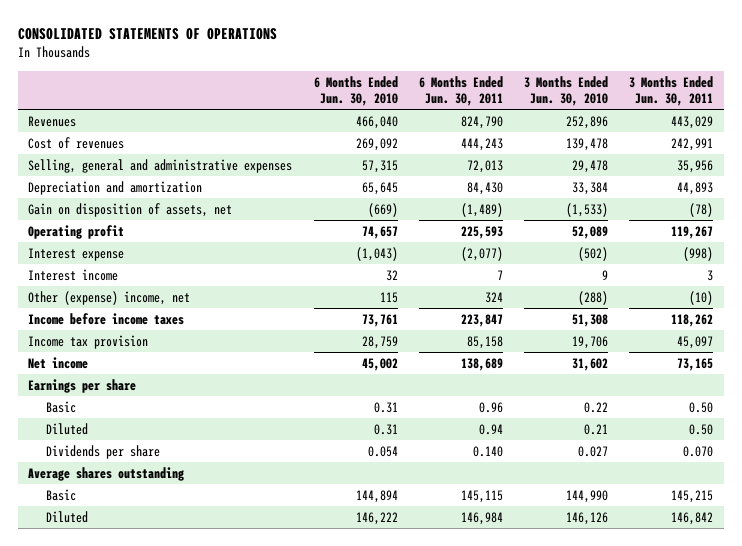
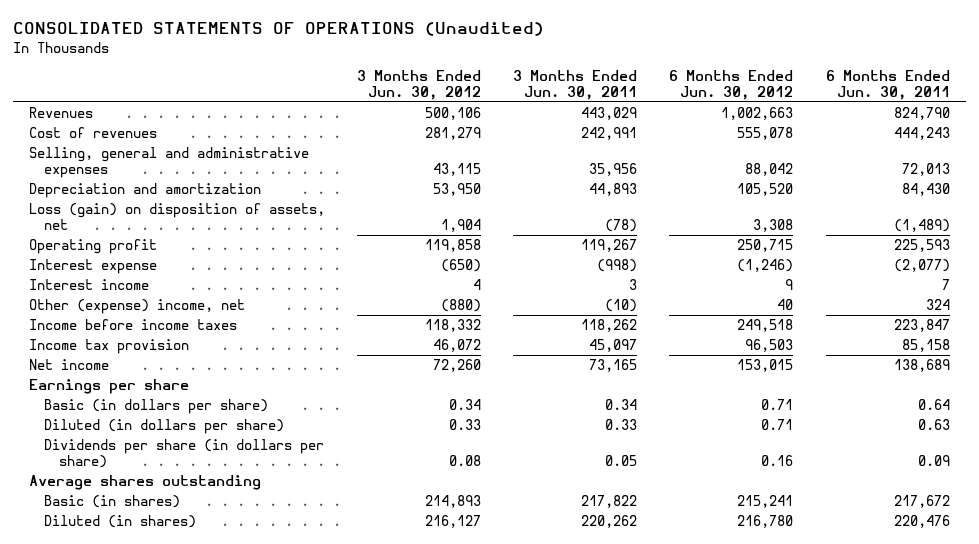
[17,27,277,40] CONSOLIDATED STATEMENTS OF OPERATIONS -> [13,22,545,37] CONSOLIDATED STATEMENTS OF OPERATIONS (Unaudited)
[313,75,398,106] 6 Months Ended Jun. 30, 2010 -> none
[524,75,609,106] 3 Months Ended Jun. 30, 2010 -> none
none -> [357,70,482,101] 3 Months Ended Jun. 30, 2012
none -> [669,70,794,101] 6 Months Ended Jun. 30, 2012
[28,202,233,217] Gain on disposition of assets, net -> [29,203,326,230] Loss (gain) on disposition of assets, net
[46,400,77,413] Basic -> [44,399,269,415] Basic (in dollars per share)
[478,401,503,413] 0.96 -> [917,399,950,411] 0.64
[689,401,714,413] 0.50 -> [605,399,638,411] 0.34
[46,422,89,435] Diluted -> [44,419,285,435] Diluted (in dollars per share)
[478,423,503,435] 0.94 -> [917,419,950,431] 0.63
[689,423,714,435] 0.50 -> [605,419,638,431] 0.33
[46,444,161,459] Dividends per share -> [44,439,325,468] Dividends per share (in dollars per share)
[472,445,503,457] 0.140 -> [917,454,950,466] 0.09
[683,445,714,457] 0.070 -> [605,454,638,466] 0.05
[46,488,77,501] Basic -> [44,495,181,509] Basic (in shares)
[460,489,503,503] 145,115 -> [893,495,950,509] 217,672
[671,489,714,503] 145,215 -> [581,495,638,509] 217,822
[46,510,89,523] Diluted -> [44,515,197,529] Diluted (in shares)
[460,511,503,525] 146,984 -> [893,515,950,529] 220,476
[671,511,714,525] 146,842 -> [581,515,638,529] 220,262

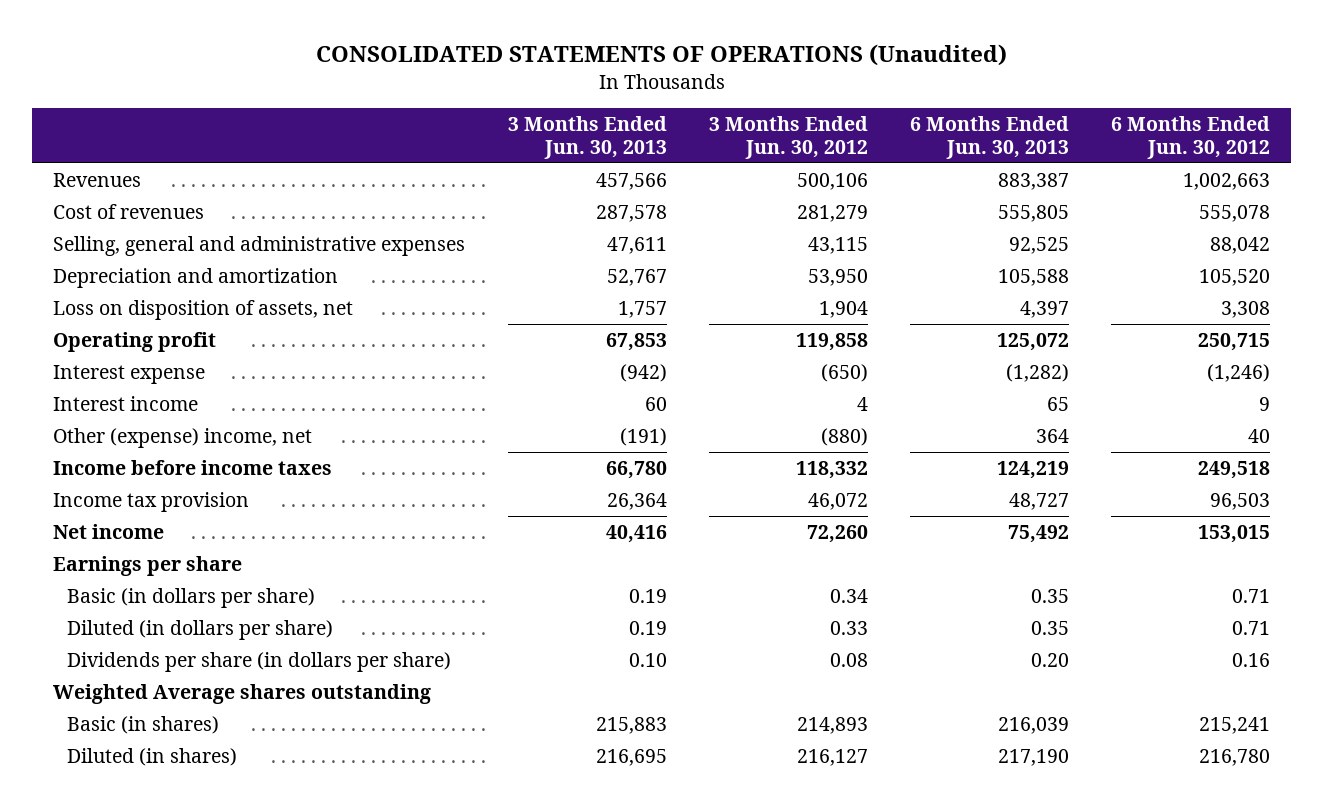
[513,70,638,101] 3 Months Ended Jun. 30, 2011 -> none
[825,70,950,101] 6 Months Ended Jun. 30, 2011 -> none
none -> [507,115,667,159] 3 Months Ended Jun. 30, 2013
none -> [909,115,1069,159] 6 Months Ended Jun. 30, 2013
[29,203,326,230] Loss (gain) on disposition of assets, net -> [53,299,354,320] Loss on disposition of assets, net
[29,475,262,491] Average shares outstanding -> [53,683,432,704] Weighted Average shares outstanding

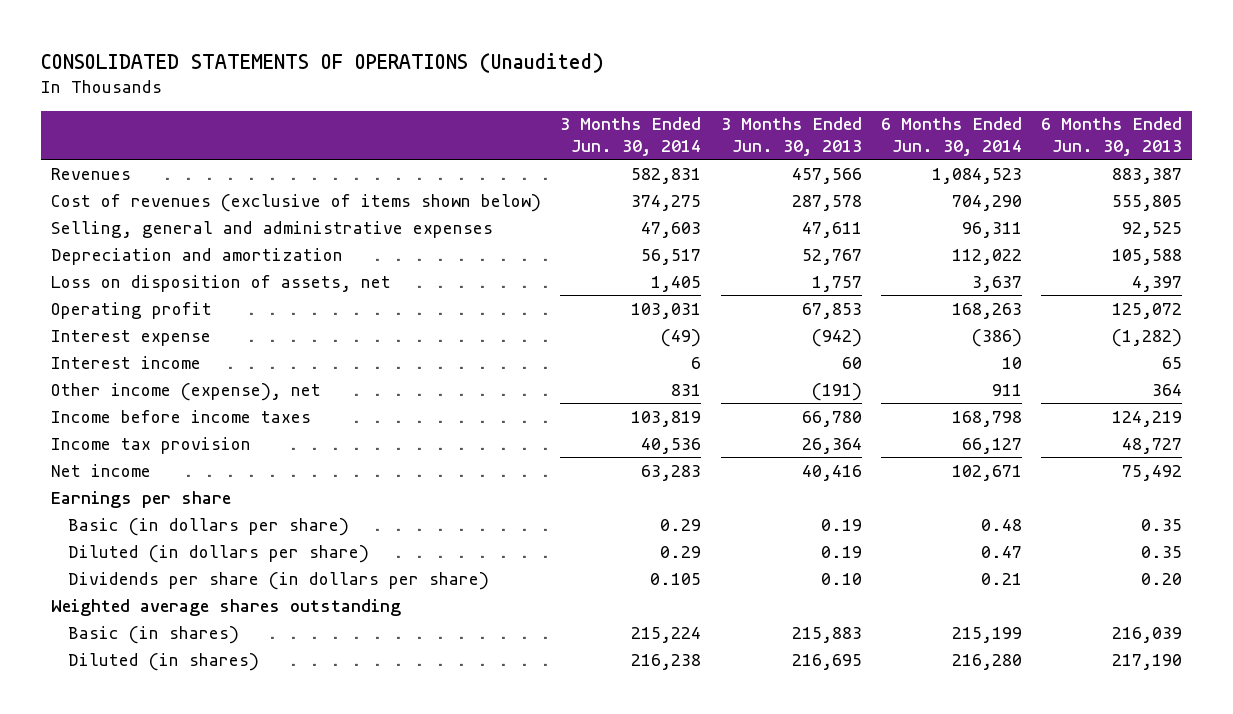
[708,115,868,159] 3 Months Ended Jun. 30, 2012 -> none
[1111,115,1271,159] 6 Months Ended Jun. 30, 2012 -> none
none -> [560,117,702,156] 3 Months Ended Jun. 30, 2014
none -> [880,117,1022,156] 6 Months Ended Jun. 30, 2014
[53,203,205,219] Cost of revenues -> [50,193,541,212] Cost of revenues (exclusive of items shown below)
[53,427,313,448] Other (expense) income, net -> [50,382,321,401] Other income (expense), net
[53,683,432,704] Weighted Average shares outstanding -> [50,598,401,616] Weighted average shares outstanding

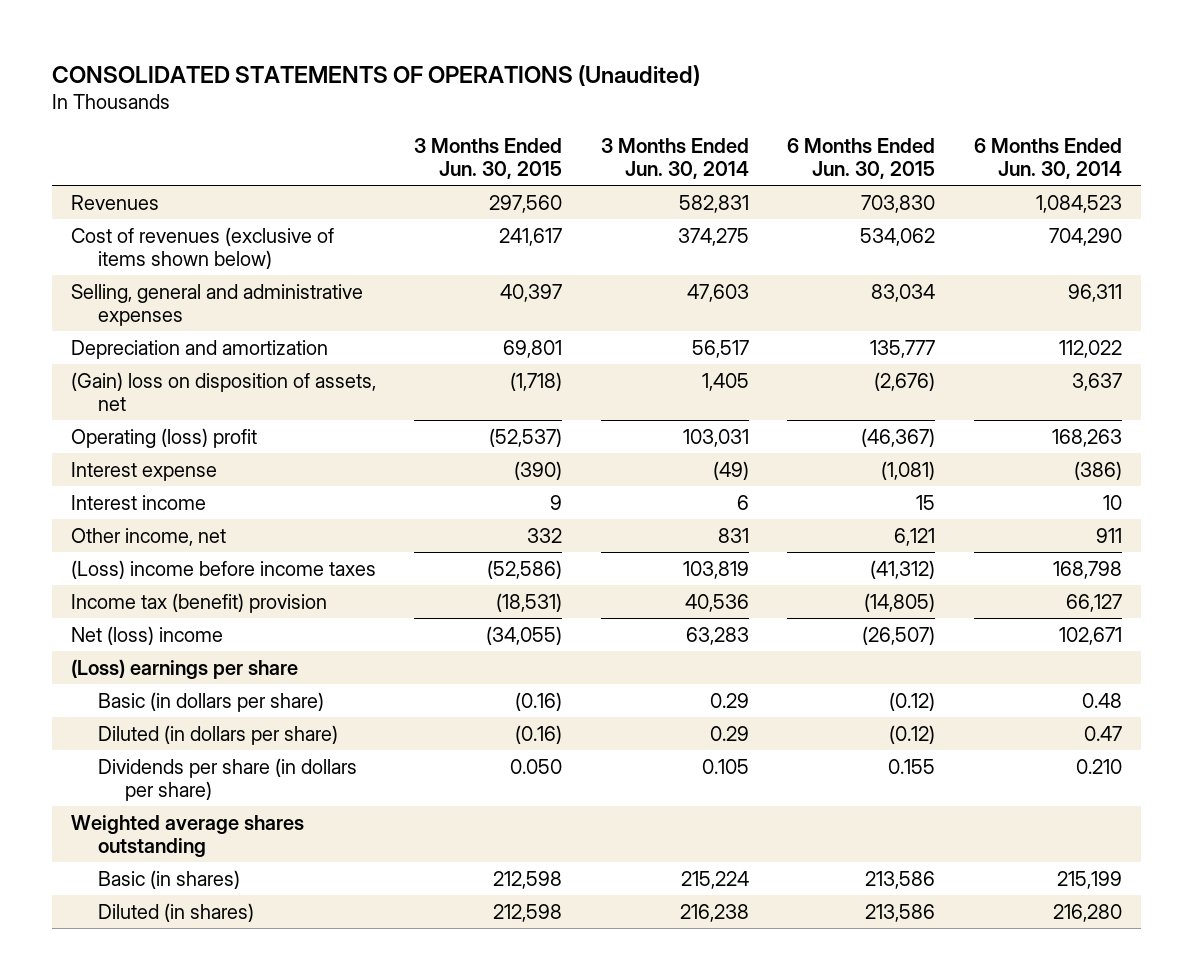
[720,117,862,156] 3 Months Ended Jun. 30, 2013 -> none
[1041,117,1183,156] 6 Months Ended Jun. 30, 2013 -> none
none -> [414,137,563,180] 3 Months Ended Jun. 30, 2015
none -> [787,137,936,180] 6 Months Ended Jun. 30, 2015
[50,274,391,292] Loss on disposition of assets, net -> [70,371,376,411] (Gain) loss on disposition of assets, net
[50,301,212,319] Operating profit -> [70,427,257,448] Operating (loss) profit
[50,382,321,401] Other income (expense), net -> [70,527,226,546] Other income, net
[50,409,311,423] Income before income taxes -> [70,559,376,579] (Loss) income before income taxes
[50,436,251,454] Income tax provision -> [70,592,327,613] Income tax (benefit) provision
[50,463,151,477] Net income -> [70,625,223,645] Net (loss) income
[50,490,231,508] Earnings per share -> [70,658,298,679] (Loss) earnings per share
[980,572,1022,585] 0.21 -> [1075,758,1122,774] 0.210

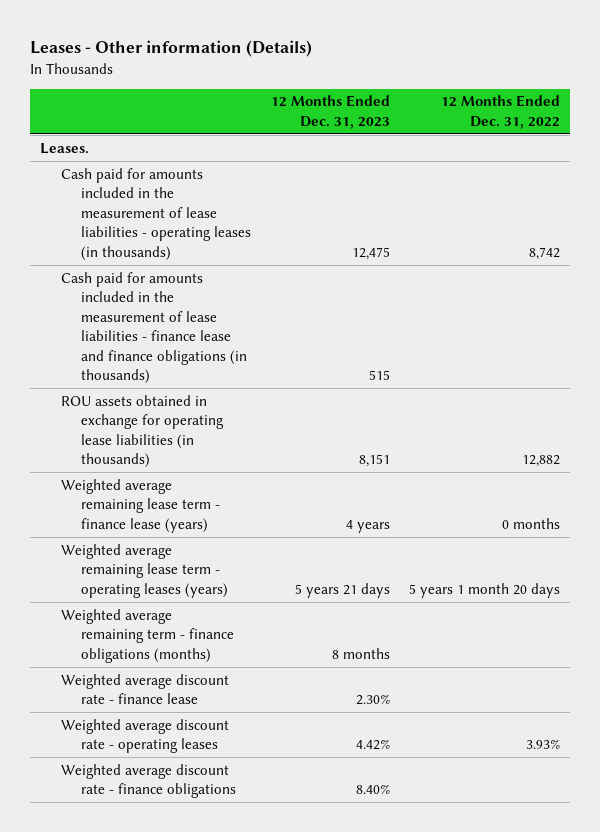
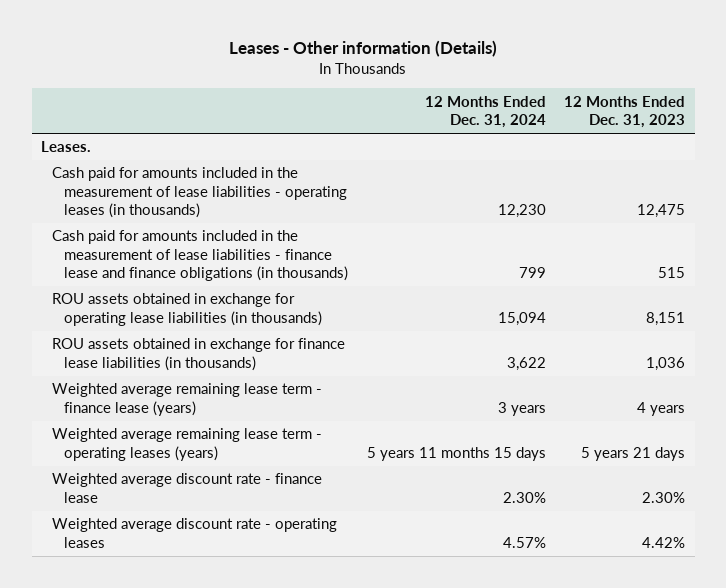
[441,95,561,129] 12 Months Ended Dec. 31, 2022 -> none
none -> [424,95,546,129] 12 Months Ended Dec. 31, 2024
none -> [52,338,346,371] ROU assets obtained in exchange for finance lease liabilities (in thousands)
[60,608,235,663] Weighted average remaining term - finance obligations (months) -> none
[60,763,237,799] Weighted average discount rate - finance obligations -> none

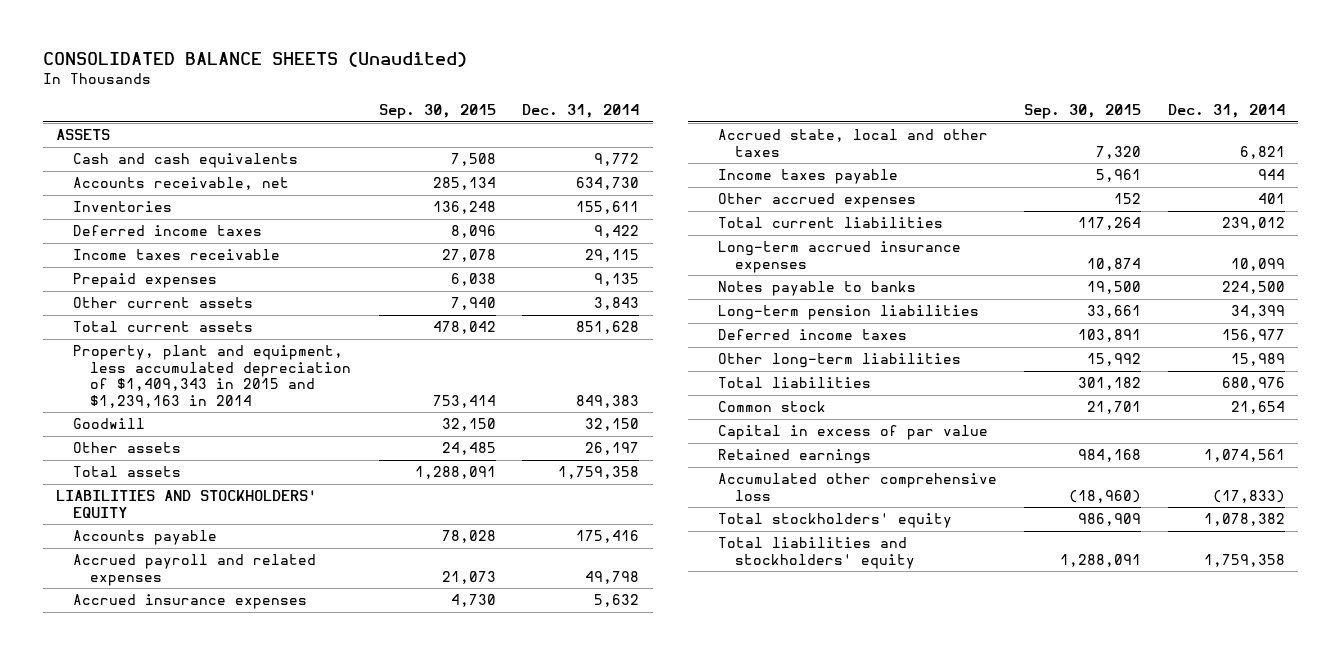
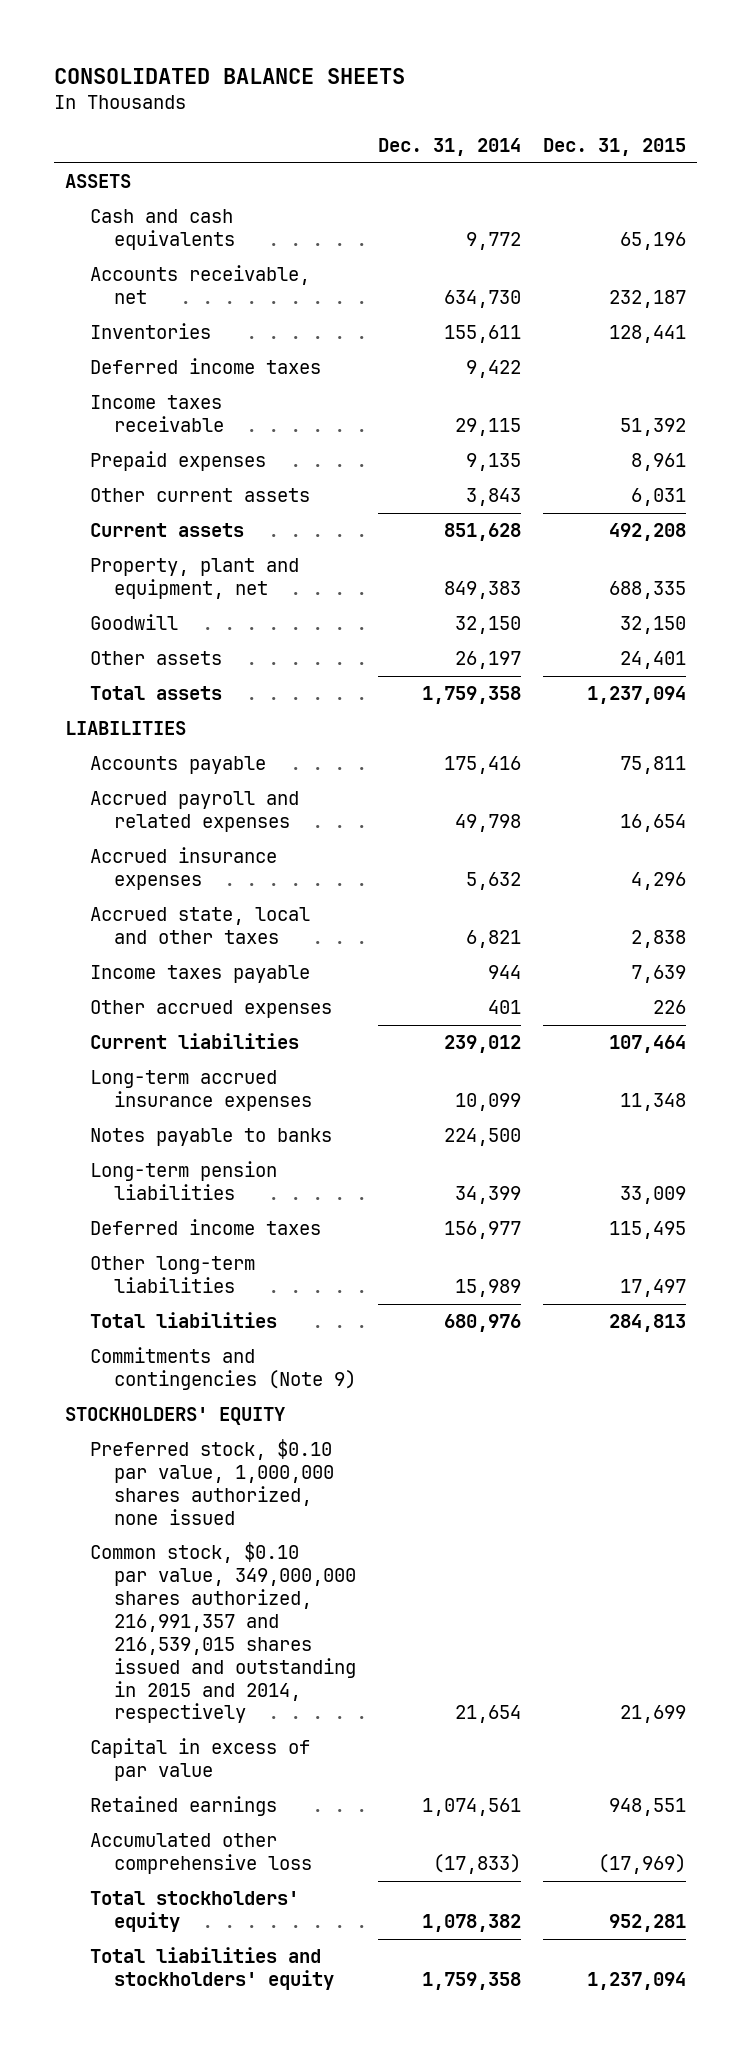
[42,51,467,67] CONSOLIDATED BALANCE SHEETS (Unaudited) -> [54,67,406,84] CONSOLIDATED BALANCE SHEETS
[378,104,496,120] Sep. 30, 2015 -> none
none -> [543,138,687,157] Dec. 31, 2015
[72,321,253,333] Total current assets -> [89,523,244,538] Current assets
[72,345,351,408] Property, plant and equipment, less accumulated depreciation of $1,409,343 in 2015 and $1,239,163 in 2014 -> [89,558,299,600] Property, plant and equipment, net
[56,490,318,518] LIABILITIES AND STOCKHOLDERS' EQUITY -> none
none -> [65,721,187,736] LIABILITIES
[718,217,944,229] Total current liabilities -> [89,1033,299,1050] Current liabilities
none -> [89,1347,357,1391] Commitments and contingencies (Note 9)
none -> [65,1407,286,1426] STOCKHOLDERS' EQUITY
none -> [89,1439,335,1525] Preferred stock, $0.10 par value, 1,000,000 shares authorized, none issued
[718,401,827,413] Common stock -> [89,1542,357,1724] Common stock, $0.10 par value, 349,000,000 shares authorized, 216,991,357 and 216,539,015 shares issued and outstanding in 2015 and 2014, respectively

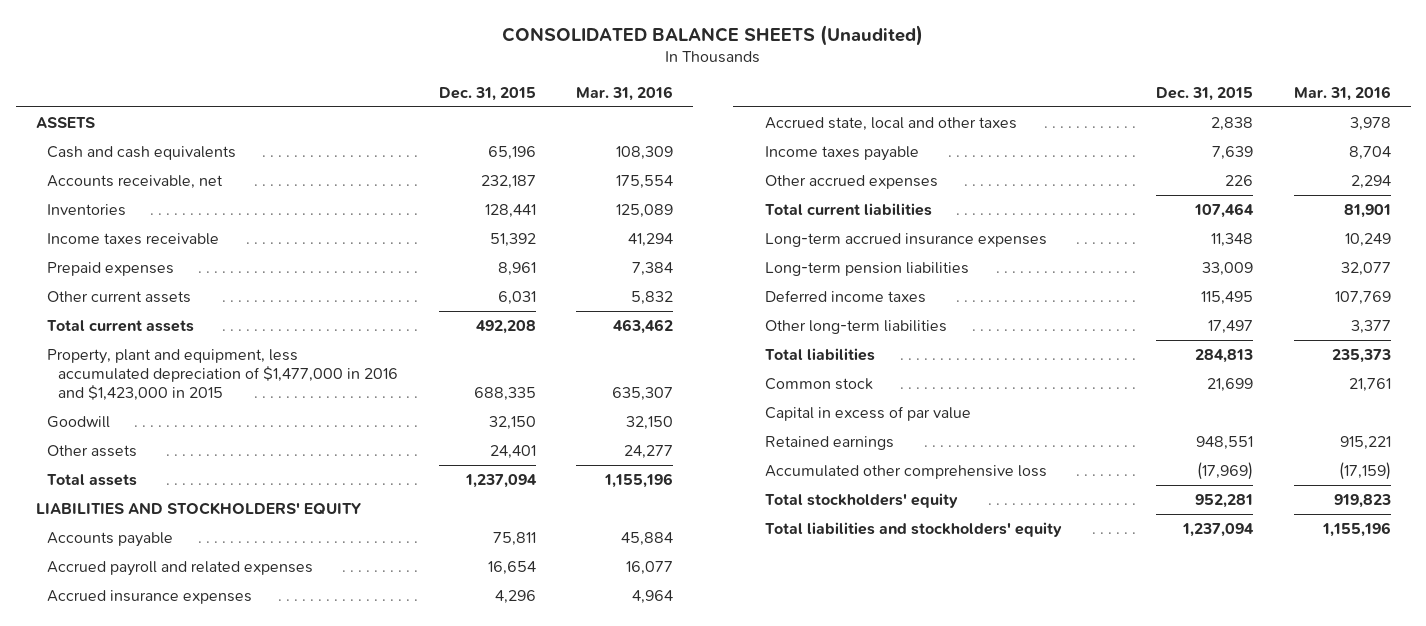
[54,67,406,84] CONSOLIDATED BALANCE SHEETS -> [502,24,924,46] CONSOLIDATED BALANCE SHEETS (Unaudited)
[378,138,522,157] Dec. 31, 2014 -> none
none -> [575,86,673,102] Mar. 31, 2016
[89,358,321,375] Deferred income taxes -> none
[89,523,244,538] Current assets -> [47,319,195,332] Total current assets
[89,558,299,600] Property, plant and equipment, net -> [47,348,399,402] Property, plant and equipment, less accumulated depreciation of $1,477,000 in 2016 and $1,423,000 in 2015
[65,721,187,736] LIABILITIES -> none
none -> [35,501,361,515] LIABILITIES AND STOCKHOLDERS' EQUITY
[89,1033,299,1050] Current liabilities -> [764,202,932,216] Total current liabilities
[89,1128,332,1147] Notes payable to banks -> none
[89,1347,357,1391] Commitments and contingencies (Note 9) -> none
[65,1407,286,1426] STOCKHOLDERS' EQUITY -> none
[89,1439,335,1525] Preferred stock, $0.10 par value, 1,000,000 shares authorized, none issued -> none
[89,1542,357,1724] Common stock, $0.10 par value, 349,000,000 shares authorized, 216,991,357 and 216,539,015 shares issued and outstanding in 2015 and 2014, respectively -> [764,377,873,390] Common stock

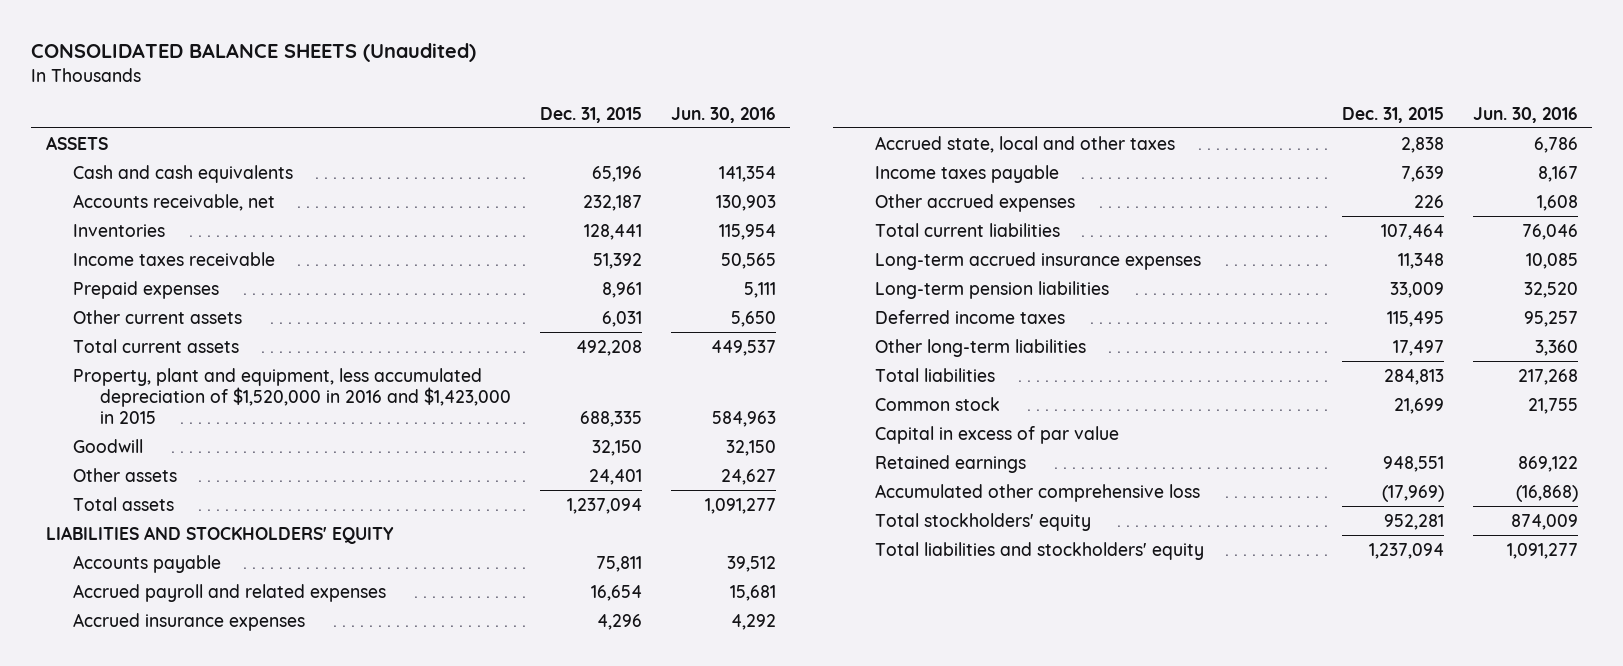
[575,86,673,102] Mar. 31, 2016 -> none
none -> [670,106,776,123] Jun. 30, 2016
[47,348,399,402] Property, plant and equipment, less accumulated depreciation of $1,477,000 in 2016 and $1,423,000 in 2015 -> [72,367,512,424] Property, plant and equipment, less accumulated depreciation of $1,520,000 in 2016 and $1,423,000 in 2015

